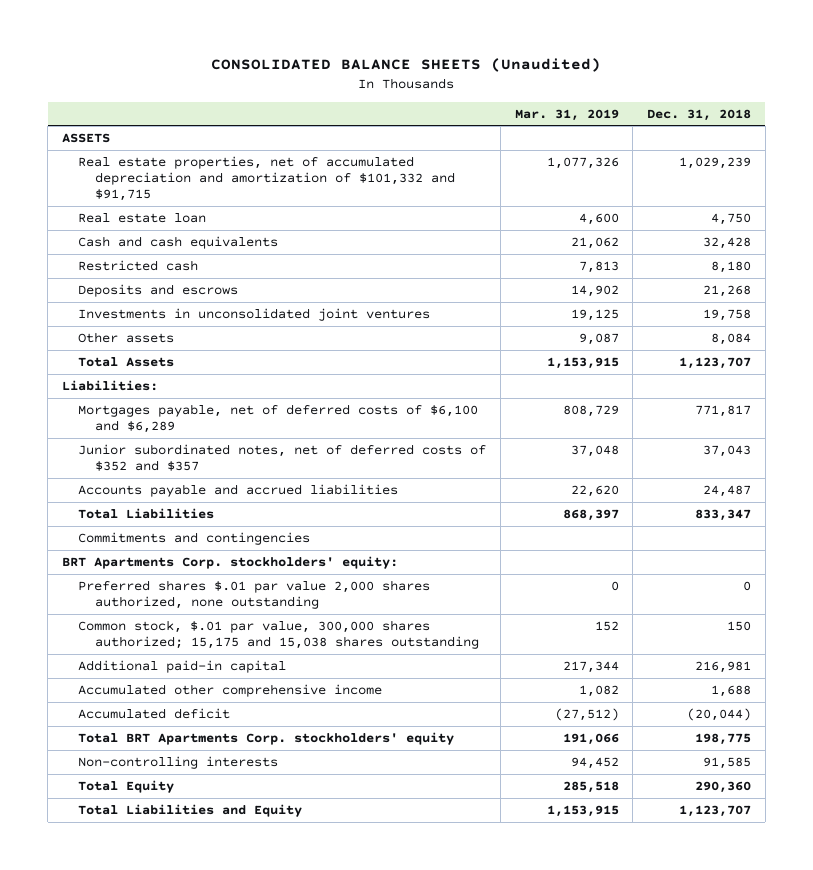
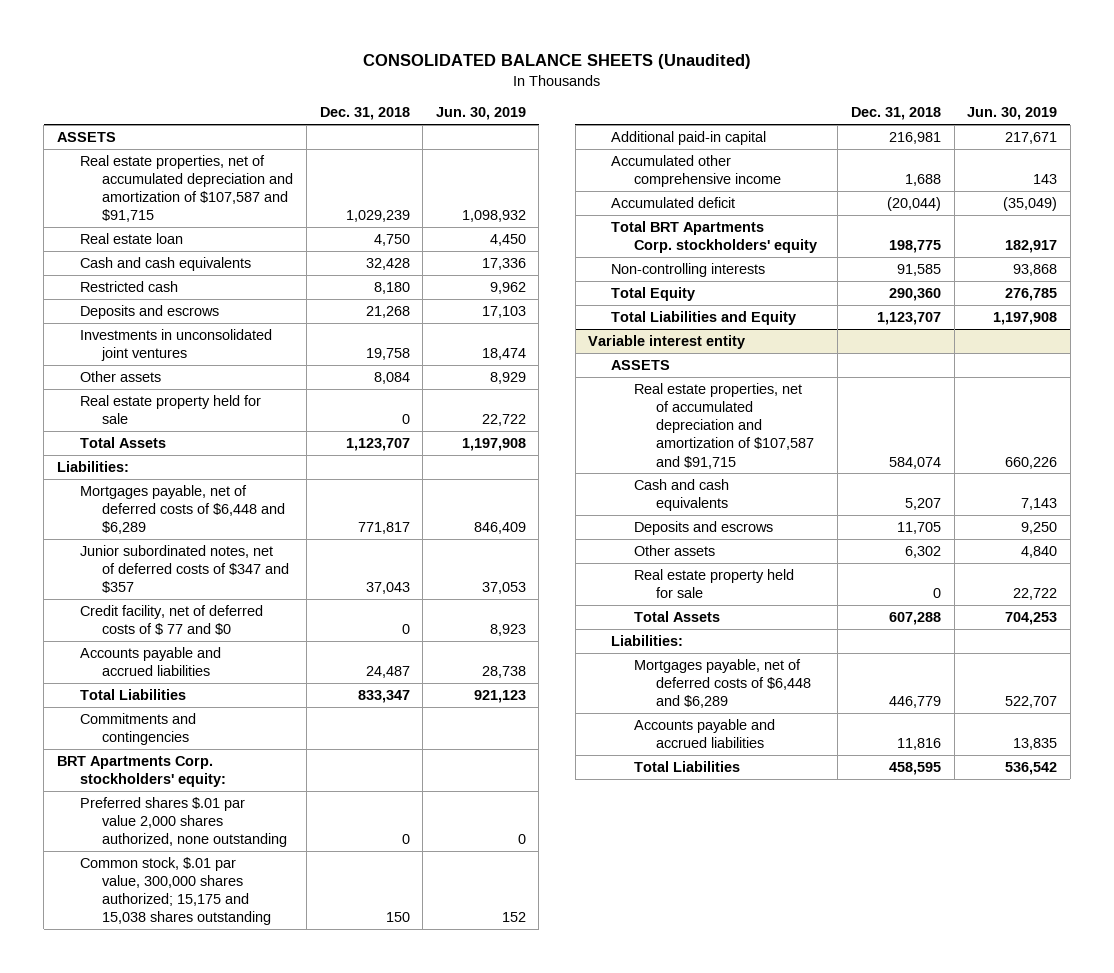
[514,108,619,121] Mar. 31, 2019 -> none
none -> [435,107,526,121] Jun. 30, 2019
[78,155,455,202] Real estate properties, net of accumulated depreciation and amortization of $101,332 and $91,715 -> [79,154,294,223] Real estate properties, net of accumulated depreciation and amortization of $107,587 and $91,715
none -> [79,394,261,425] Real estate property held for sale
[78,403,479,433] Mortgages payable, net of deferred costs of $6,100 and $6,289 -> [79,484,286,535] Mortgages payable, net of deferred costs of $6,448 and $6,289
[78,443,487,471] Junior subordinated notes, net of deferred costs of $352 and $357 -> [79,544,290,594] Junior subordinated notes, net of deferred costs of $347 and $357
none -> [79,604,263,636] Credit facility, net of deferred costs of $ 77 and $0
none -> [588,334,746,349] Variable interest entity
none -> [611,359,671,370] ASSETS
none -> [633,382,815,469] Real estate properties, net of accumulated depreciation and amortization of $107,587 and $91,715
none -> [633,478,729,512] Cash and cash equivalents
none -> [633,520,773,535] Deposits and escrows
none -> [633,544,715,556] Other assets
none -> [633,568,794,599] Real estate property held for sale
none -> [633,610,720,622] Total Assets
none -> [611,634,684,646] Liabilities:
none -> [633,658,812,709] Mortgages payable, net of deferred costs of $6,448 and $6,289
none -> [633,718,775,749] Accounts payable and accrued liabilities
none -> [633,760,740,772] Total Liabilities

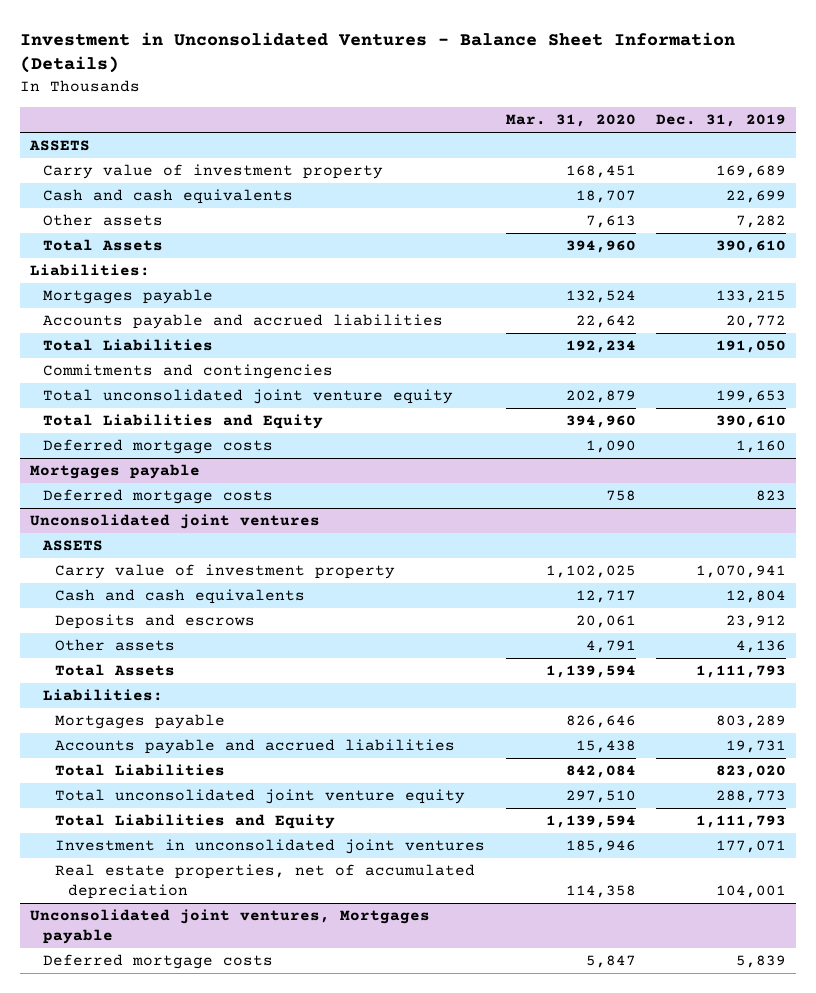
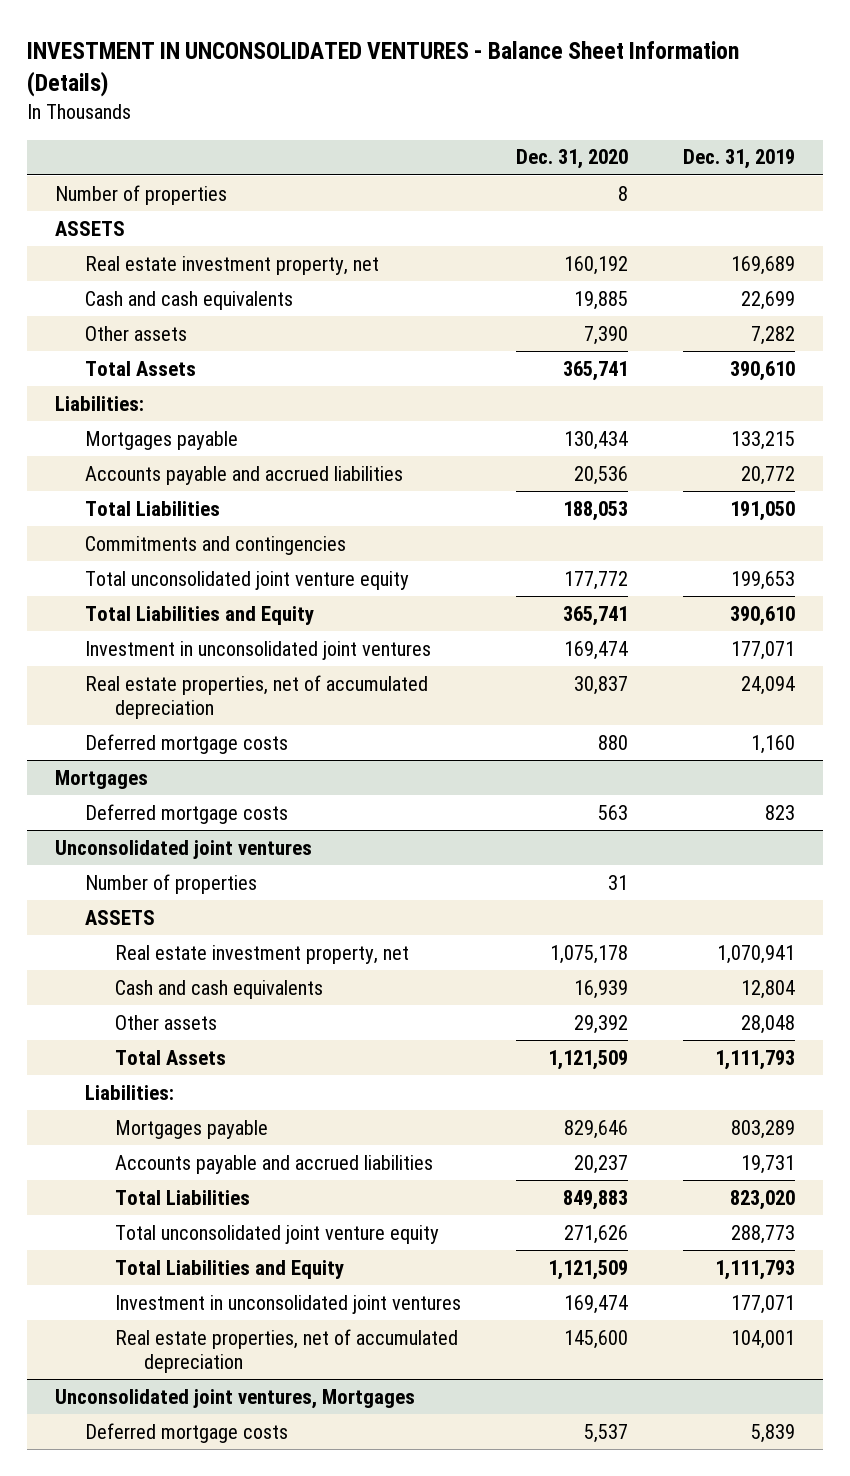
[19,31,735,74] Investment in Unconsolidated Ventures - Balance Sheet Information (Details) -> [27,41,740,98] INVESTMENT IN UNCONSOLIDATED VENTURES - Balance Sheet Information (Details)
[505,114,636,128] Mar. 31, 2020 -> none
none -> [515,149,628,170] Dec. 31, 2020
none -> [55,184,228,205] Number of properties
[42,164,383,180] Carry value of investment property -> [84,255,379,275] Real estate investment property, net
none -> [84,640,431,660] Investment in unconsolidated joint ventures
none -> [84,674,428,720] Real estate properties, net of accumulated depreciation
[29,464,200,480] Mortgages payable -> [55,769,149,789] Mortgages
none -> [84,873,257,894] Number of properties
[55,564,396,580] Carry value of investment property -> [114,944,409,964] Real estate investment property, net
[55,614,256,630] Deposits and escrows -> none
[735,640,786,654] 4,136 -> [741,1014,796,1034] 28,048
[29,909,430,944] Unconsolidated joint ventures, Mortgages payable -> [55,1388,416,1409] Unconsolidated joint ventures, Mortgages

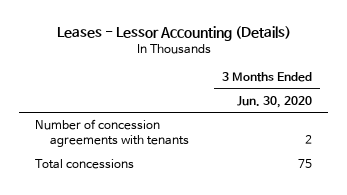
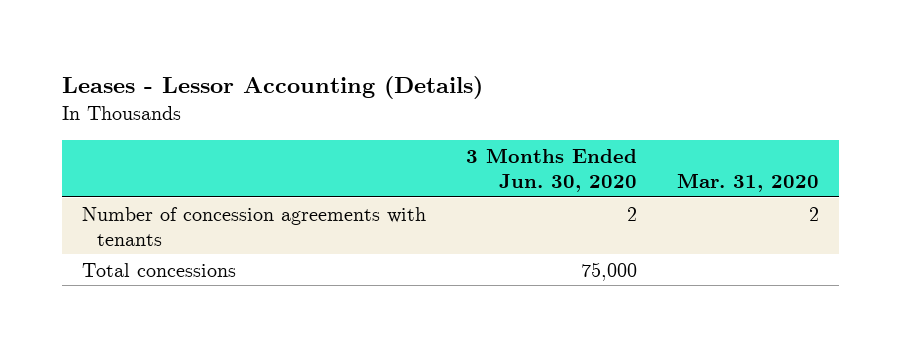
none -> [677,172,820,192] Mar. 31, 2020
[297,159,312,169] 75 -> [581,261,638,281] 75,000

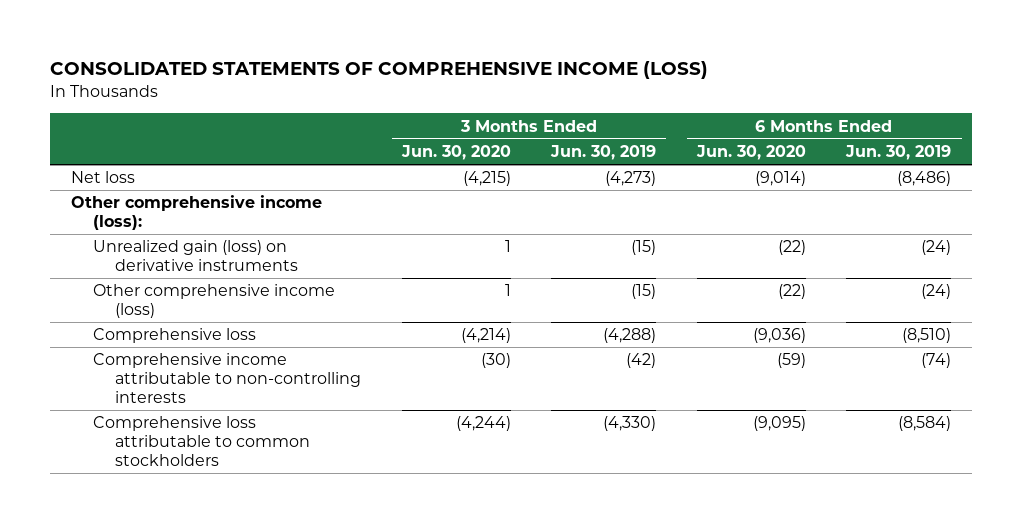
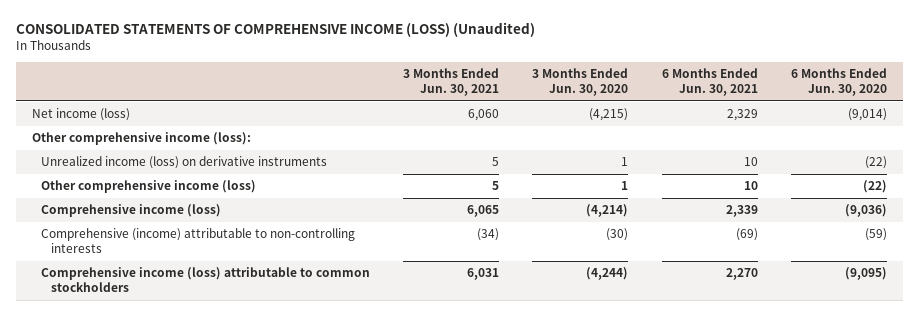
[50,61,709,80] CONSOLIDATED STATEMENTS OF COMPREHENSIVE INCOME (LOSS) -> [15,22,535,38] CONSOLIDATED STATEMENTS OF COMPREHENSIVE INCOME (LOSS) (Unaudited)
[550,144,657,160] Jun. 30, 2019 -> none
[845,144,952,160] Jun. 30, 2019 -> none
none -> [403,68,500,97] 3 Months Ended Jun. 30, 2021
none -> [661,68,758,97] 6 Months Ended Jun. 30, 2021
[70,171,135,184] Net loss -> [32,108,131,122] Net income (loss)
[92,240,299,271] Unrealized gain (loss) on derivative instruments -> [41,156,328,170] Unrealized income (loss) on derivative instruments
[92,328,256,344] Comprehensive loss -> [41,204,222,218] Comprehensive income (loss)
[92,353,362,403] Comprehensive income attributable to non-controlling interests -> [41,228,356,254] Comprehensive (income) attributable to non-controlling interests
[92,416,311,466] Comprehensive loss attributable to common stockholders -> [41,267,371,293] Comprehensive income (loss) attributable to common stockholders

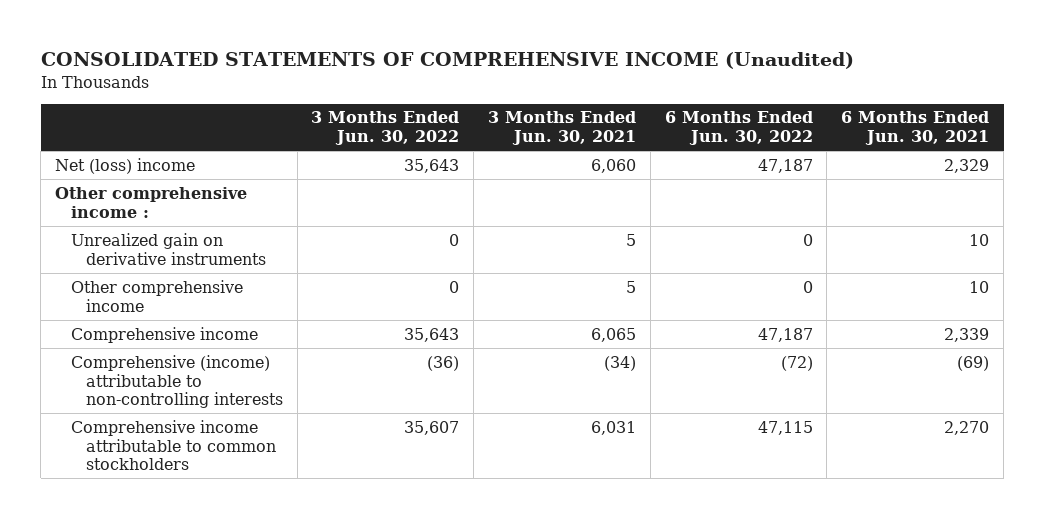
[15,22,535,38] CONSOLIDATED STATEMENTS OF COMPREHENSIVE INCOME (LOSS) (Unaudited) -> [40,51,854,69] CONSOLIDATED STATEMENTS OF COMPREHENSIVE INCOME (Unaudited)
[532,68,629,97] 3 Months Ended Jun. 30, 2020 -> none
[790,68,887,97] 6 Months Ended Jun. 30, 2020 -> none
none -> [311,111,460,146] 3 Months Ended Jun. 30, 2022
none -> [664,111,813,146] 6 Months Ended Jun. 30, 2022
[32,108,131,122] Net income (loss) -> [55,157,196,174] Net (loss) income
[32,132,252,146] Other comprehensive income (loss): -> [55,186,248,218] Other comprehensive income :
[41,156,328,170] Unrealized income (loss) on derivative instruments -> [70,232,266,265] Unrealized gain on derivative instruments
[41,180,257,194] Other comprehensive income (loss) -> [70,279,243,312] Other comprehensive income
[41,204,222,218] Comprehensive income (loss) -> [70,326,258,343] Comprehensive income
[41,267,371,293] Comprehensive income (loss) attributable to common stockholders -> [70,419,276,471] Comprehensive income attributable to common stockholders

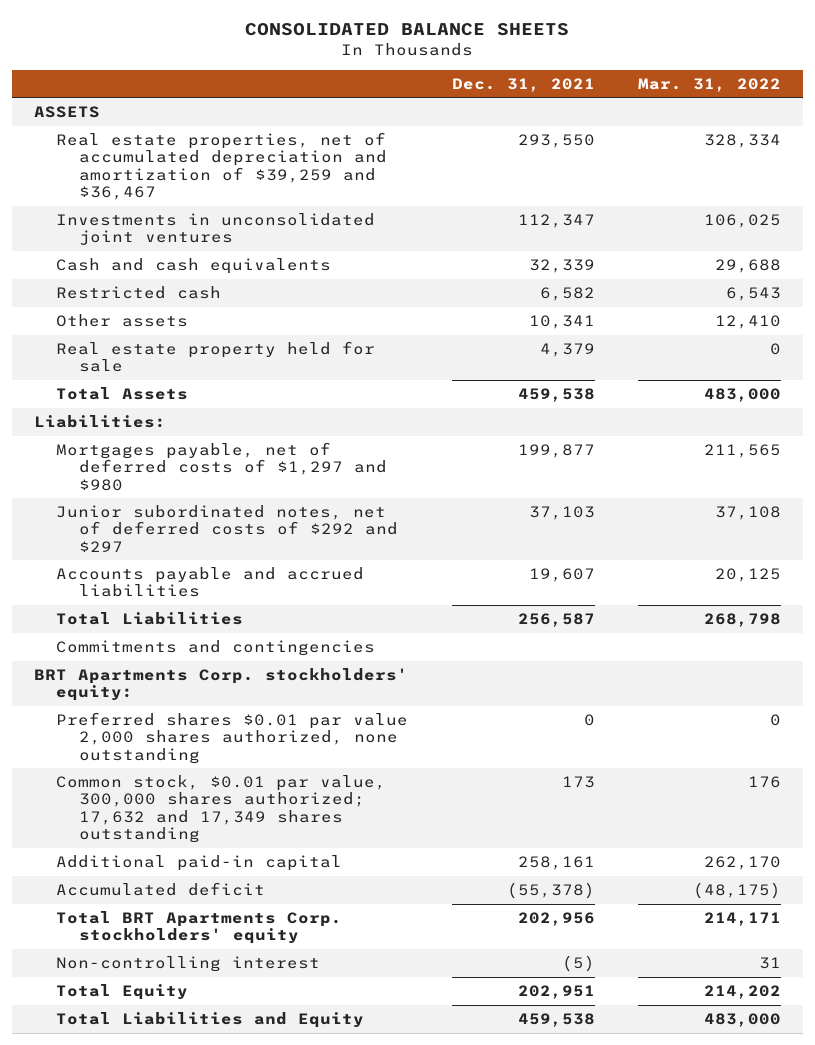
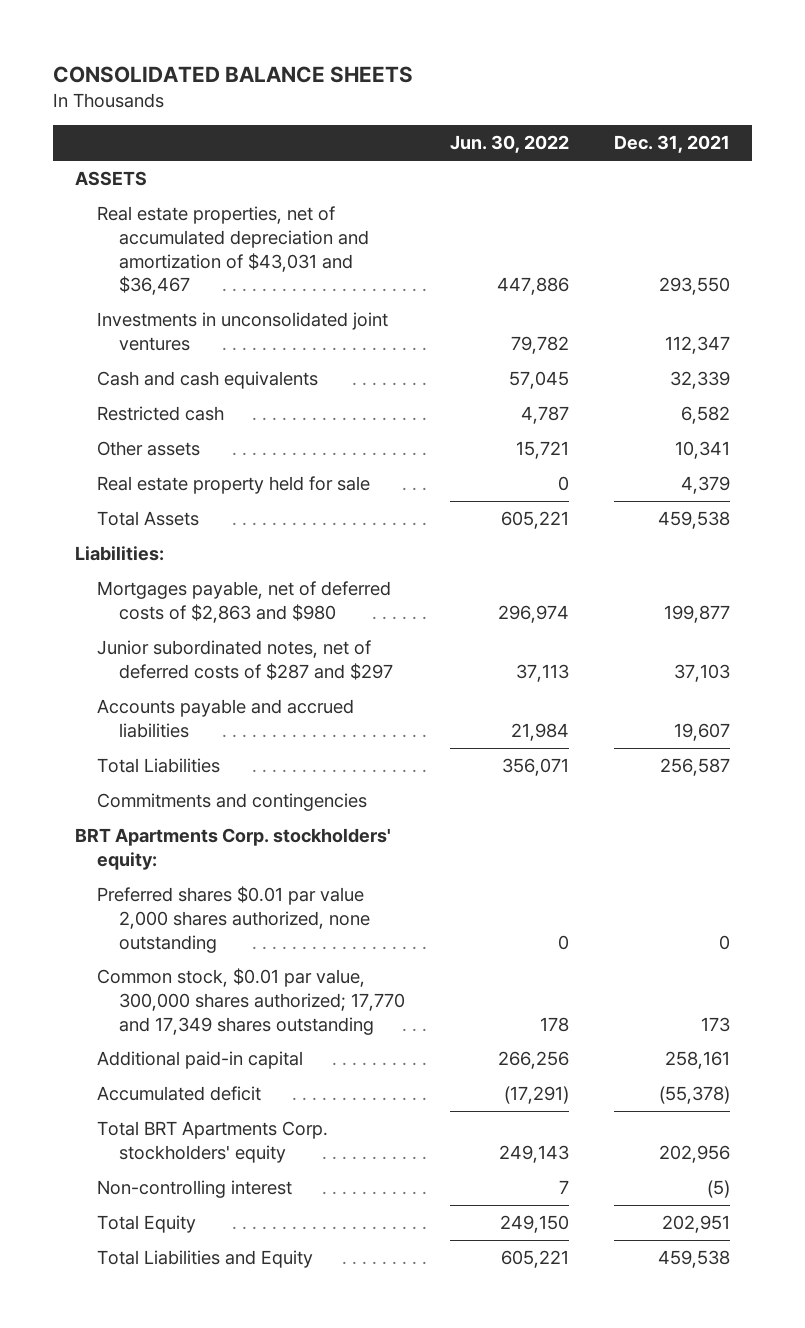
[638,77,782,92] Mar. 31, 2022 -> none
none -> [449,135,569,154] Jun. 30, 2022
[56,132,387,200] Real estate properties, net of accumulated depreciation and amortization of $39,259 and $36,467 -> [97,205,369,296] Real estate properties, net of accumulated depreciation and amortization of $43,031 and $36,467
[56,442,387,491] Mortgages payable, net of deferred costs of $1,297 and $980 -> [97,580,392,623] Mortgages payable, net of deferred costs of $2,863 and $980
[56,505,398,552] Junior subordinated notes, net of deferred costs of $292 and $297 -> [97,639,393,680] Junior subordinated notes, net of deferred costs of $287 and $297
[56,775,387,843] Common stock, $0.01 par value, 300,000 shares authorized; 17,632 and 17,349 shares outstanding -> [97,967,405,1035] Common stock, $0.01 par value, 300,000 shares authorized; 17,770 and 17,349 shares outstanding

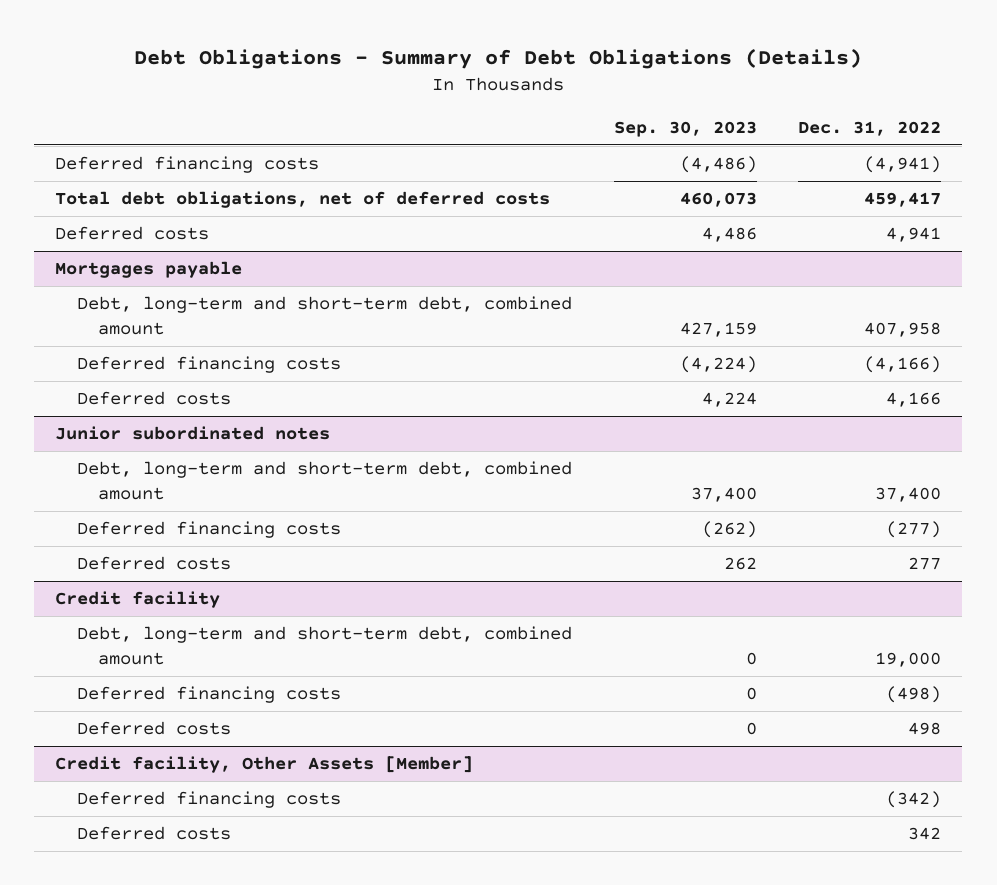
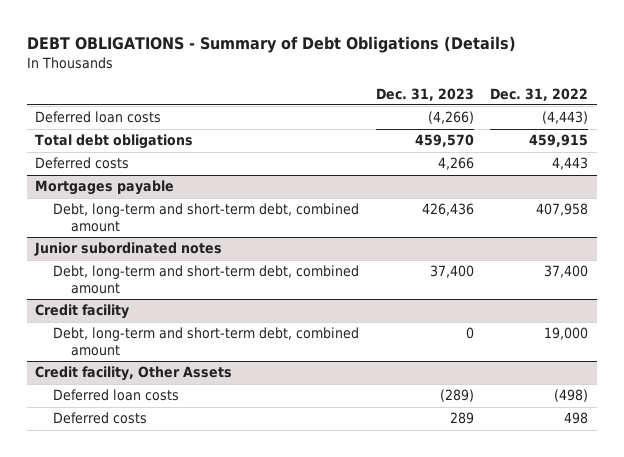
[134,48,863,70] Debt Obligations - Summary of Debt Obligations (Details) -> [27,36,517,54] DEBT OBLIGATIONS - Summary of Debt Obligations (Details)
[613,120,757,137] Sep. 30, 2023 -> none
none -> [375,87,474,101] Dec. 31, 2023
[55,156,320,174] Deferred financing costs -> [35,111,162,124] Deferred loan costs
[864,156,942,174] (4,941) -> [542,111,589,125] (4,443)
[55,191,551,209] Total debt obligations, net of deferred costs -> [35,134,194,150] Total debt obligations
[864,192,942,208] 459,417 -> [529,134,589,148] 459,915
[886,227,942,243] 4,941 -> [552,157,589,171] 4,443
[76,356,341,374] Deferred financing costs -> none
[76,391,231,406] Deferred costs -> none
[76,521,341,539] Deferred financing costs -> none
[76,556,231,571] Deferred costs -> none
none -> [35,366,233,382] Credit facility, Other Assets
[76,686,341,704] Deferred financing costs -> [53,389,180,402] Deferred loan costs
[55,756,474,774] Credit facility, Other Assets [Member] -> none
[76,791,341,809] Deferred financing costs -> none
[76,826,231,841] Deferred costs -> none

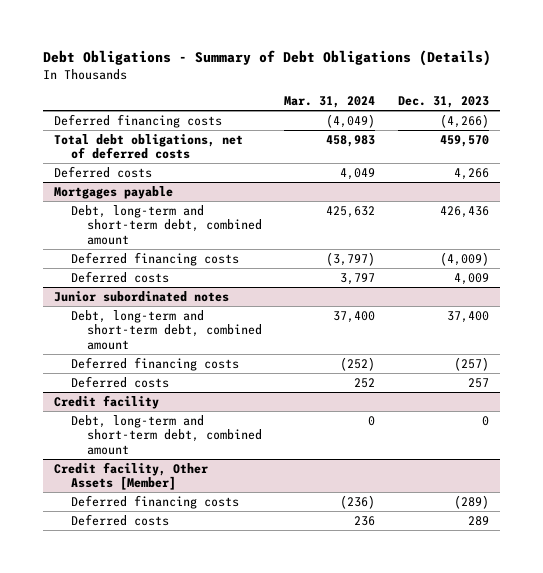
[27,36,517,54] DEBT OBLIGATIONS - Summary of Debt Obligations (Details) -> [42,50,491,67] Debt Obligations - Summary of Debt Obligations (Details)
[490,87,589,101] Dec. 31, 2022 -> none
none -> [284,95,376,108] Mar. 31, 2024
[35,111,162,124] Deferred loan costs -> [54,113,223,128] Deferred financing costs
[35,134,194,150] Total debt obligations -> [54,133,244,160] Total debt obligations, net of deferred costs
none -> [70,251,239,266] Deferred financing costs
none -> [70,270,169,283] Deferred costs
none -> [70,356,239,371] Deferred financing costs
none -> [70,375,169,388] Deferred costs
[35,366,233,382] Credit facility, Other Assets -> [54,461,209,491] Credit facility, Other Assets [Member]
[53,389,180,402] Deferred loan costs -> [70,494,239,509] Deferred financing costs

